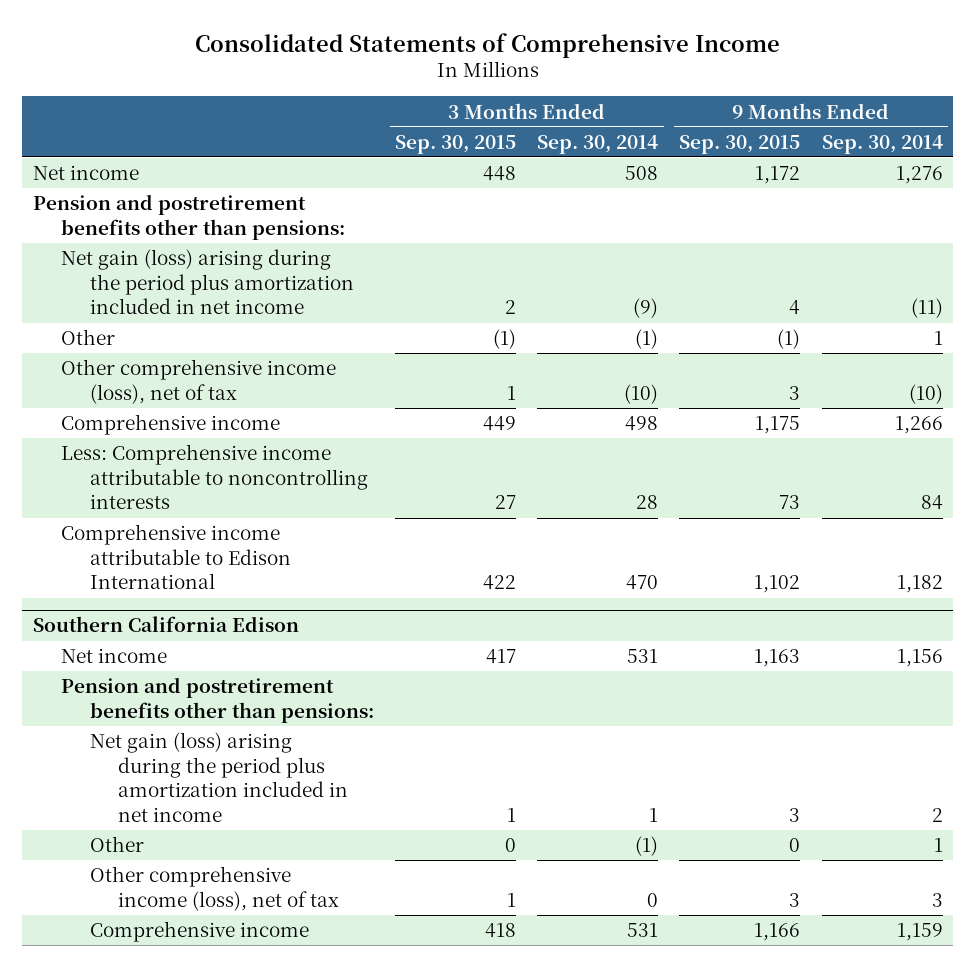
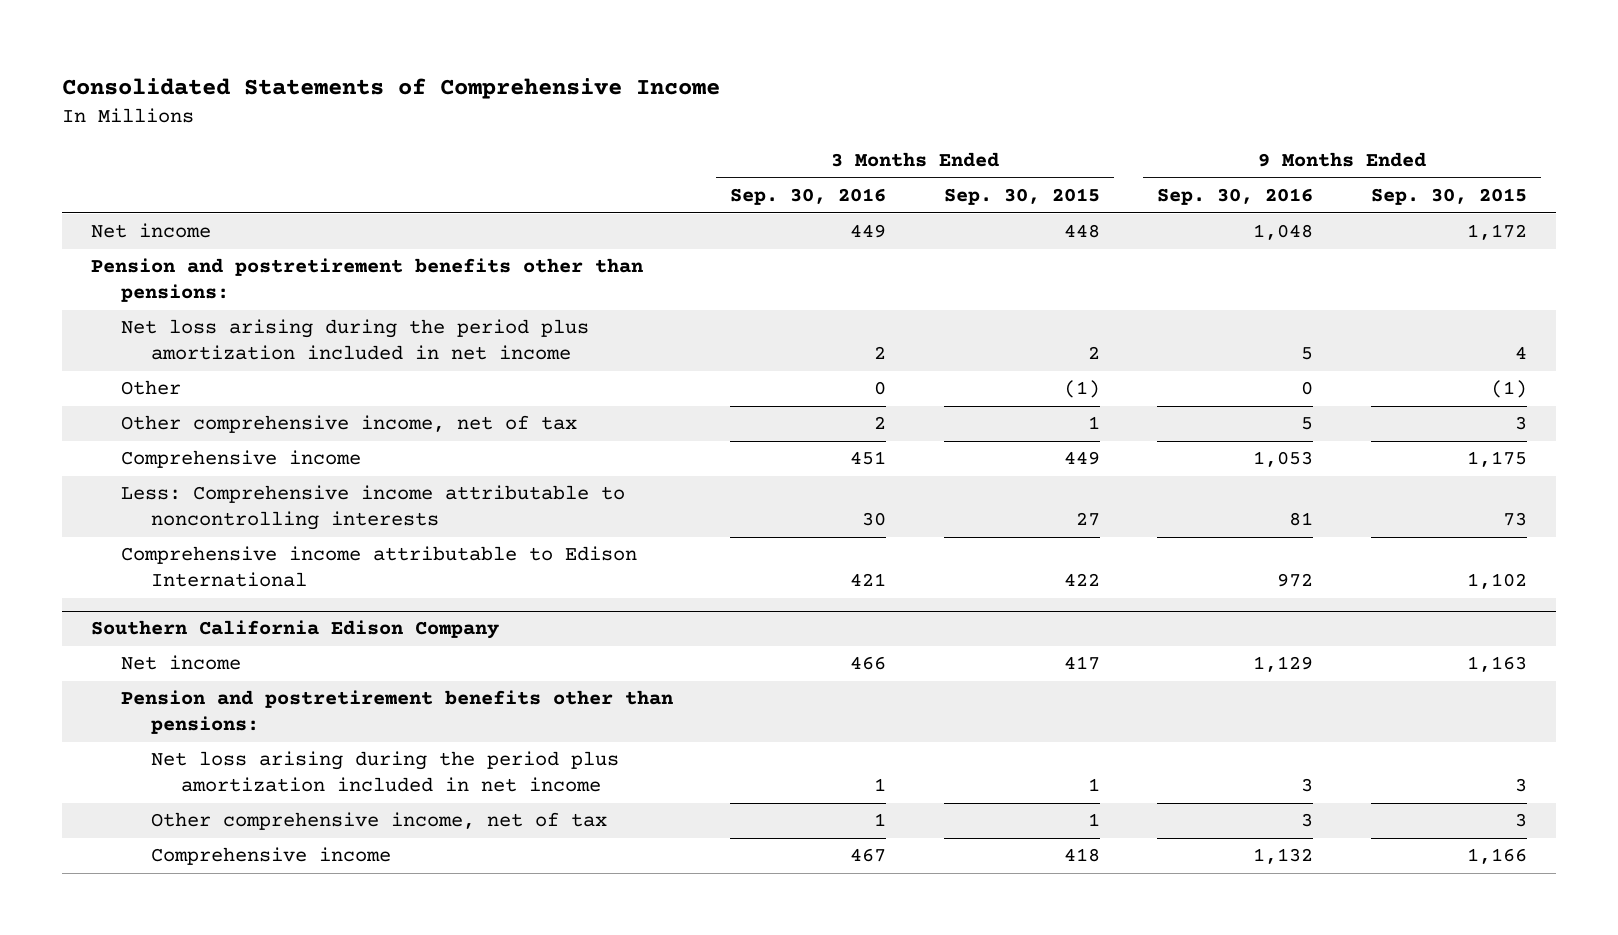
[537,134,659,154] Sep. 30, 2014 -> none
[821,134,943,154] Sep. 30, 2014 -> none
none -> [730,188,887,206] Sep. 30, 2016
none -> [1157,188,1314,206] Sep. 30, 2016
[61,249,354,315] Net gain (loss) arising during the period plus amortization included in net income -> [120,319,589,361] Net loss arising during the period plus amortization included in net income
[61,359,337,404] Other comprehensive income (loss), net of tax -> [120,415,577,434] Other comprehensive income, net of tax
[32,616,299,633] Southern California Edison -> [90,620,499,640] Southern California Edison Company
[89,836,144,853] Other -> none
[89,732,349,823] Net gain (loss) arising during the period plus amortization included in net income -> [150,751,619,793] Net loss arising during the period plus amortization included in net income
[89,866,340,911] Other comprehensive income (loss), net of tax -> [150,812,607,831] Other comprehensive income, net of tax

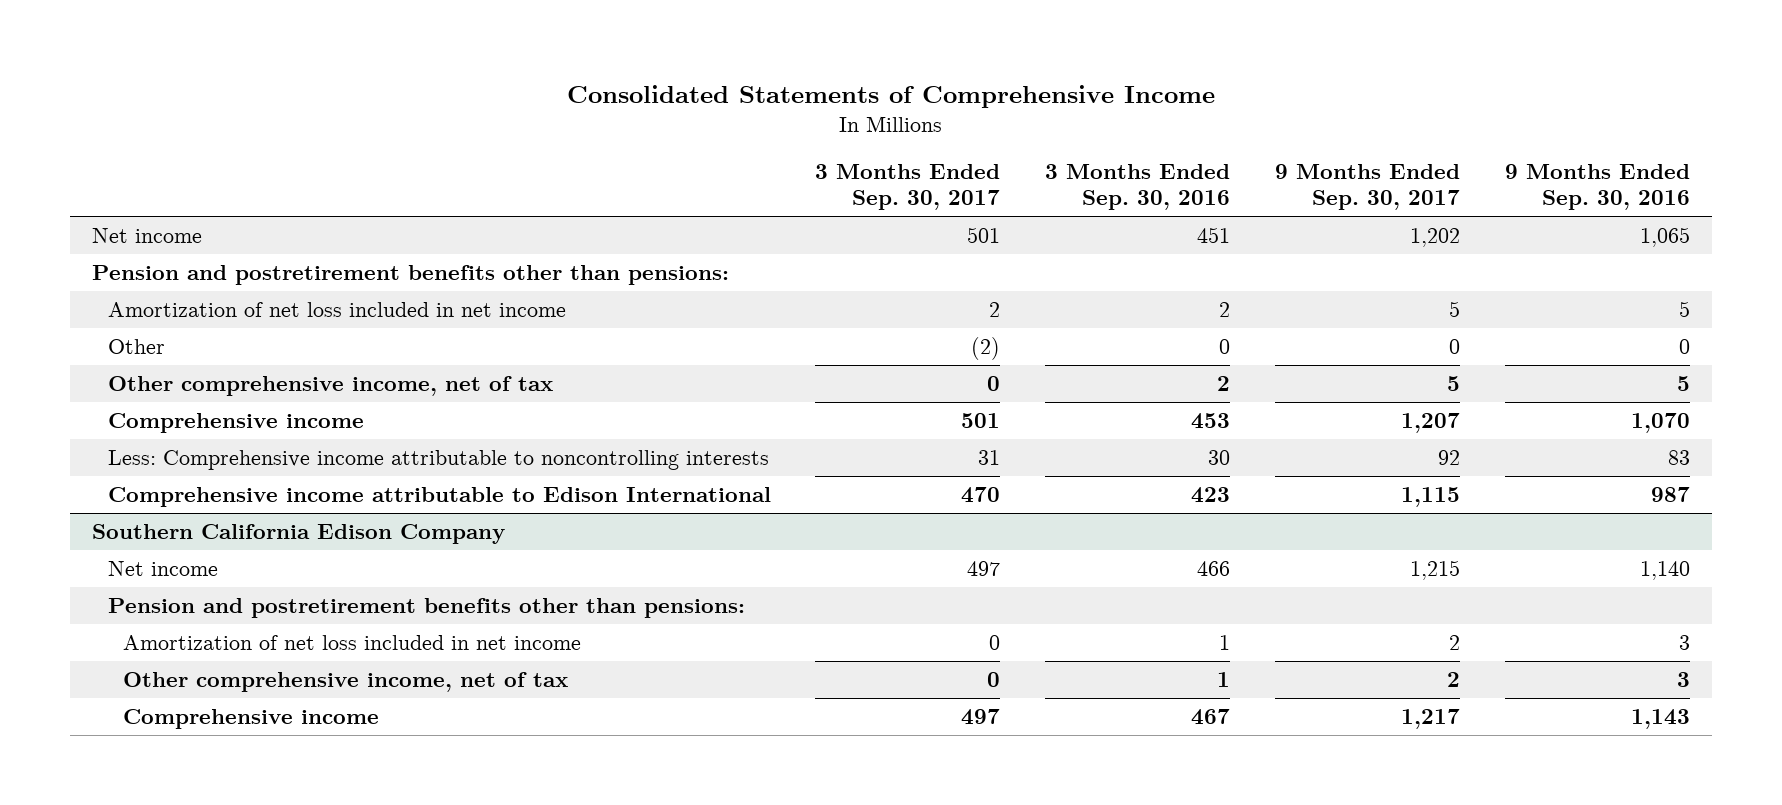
[943,188,1100,206] Sep. 30, 2015 -> none
[1370,188,1527,206] Sep. 30, 2015 -> none
none -> [815,163,1001,211] 3 Months Ended Sep. 30, 2017
none -> [1274,163,1460,211] 9 Months Ended Sep. 30, 2017
[850,224,887,239] 449 -> [1197,226,1231,243] 451
[1253,224,1314,241] 1,048 -> [1639,226,1690,247] 1,065
[120,319,589,361] Net loss arising during the period plus amortization included in net income -> [107,301,566,317] Amortization of net loss included in net income
[850,451,887,466] 451 -> [1191,412,1231,429] 453
[1253,451,1314,468] 1,053 -> [1630,412,1690,433] 1,070
[1289,512,1314,527] 81 -> [1667,449,1690,465] 83
[850,573,887,587] 421 -> [1191,486,1231,503] 423
[1277,573,1314,588] 972 -> [1650,486,1690,502] 987
[1253,656,1314,673] 1,129 -> [1639,560,1690,580] 1,140
[150,751,619,793] Net loss arising during the period plus amortization included in net income -> [123,634,582,650] Amortization of net loss included in net income
[1253,848,1314,865] 1,132 -> [1630,708,1690,729] 1,143

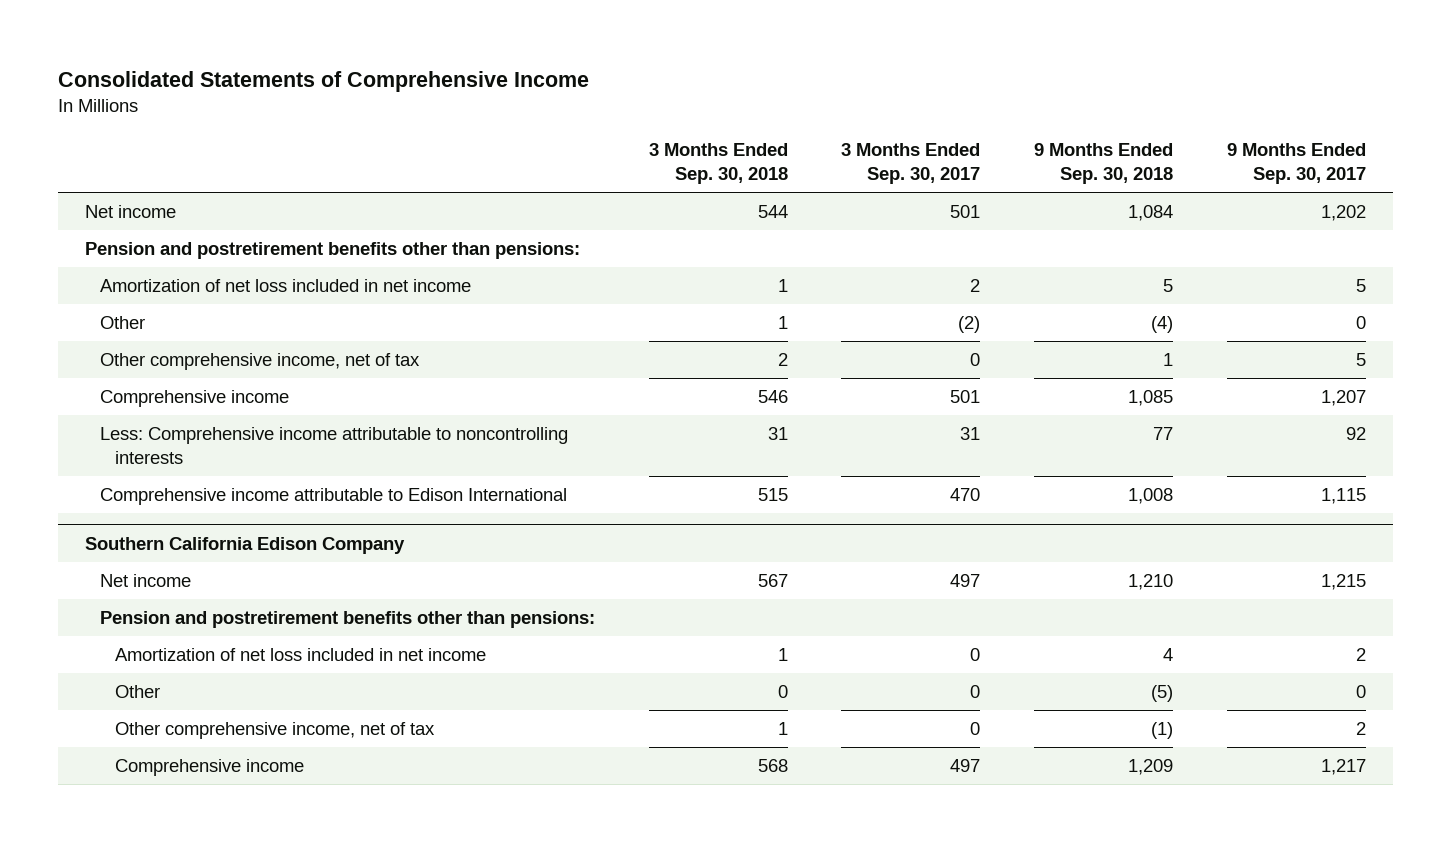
[1045,163,1231,211] 3 Months Ended Sep. 30, 2016 -> none
[1504,163,1690,211] 9 Months Ended Sep. 30, 2016 -> none
none -> [648,142,788,184] 3 Months Ended Sep. 30, 2018
none -> [1034,142,1174,184] 9 Months Ended Sep. 30, 2018
none -> [114,685,160,699] Other

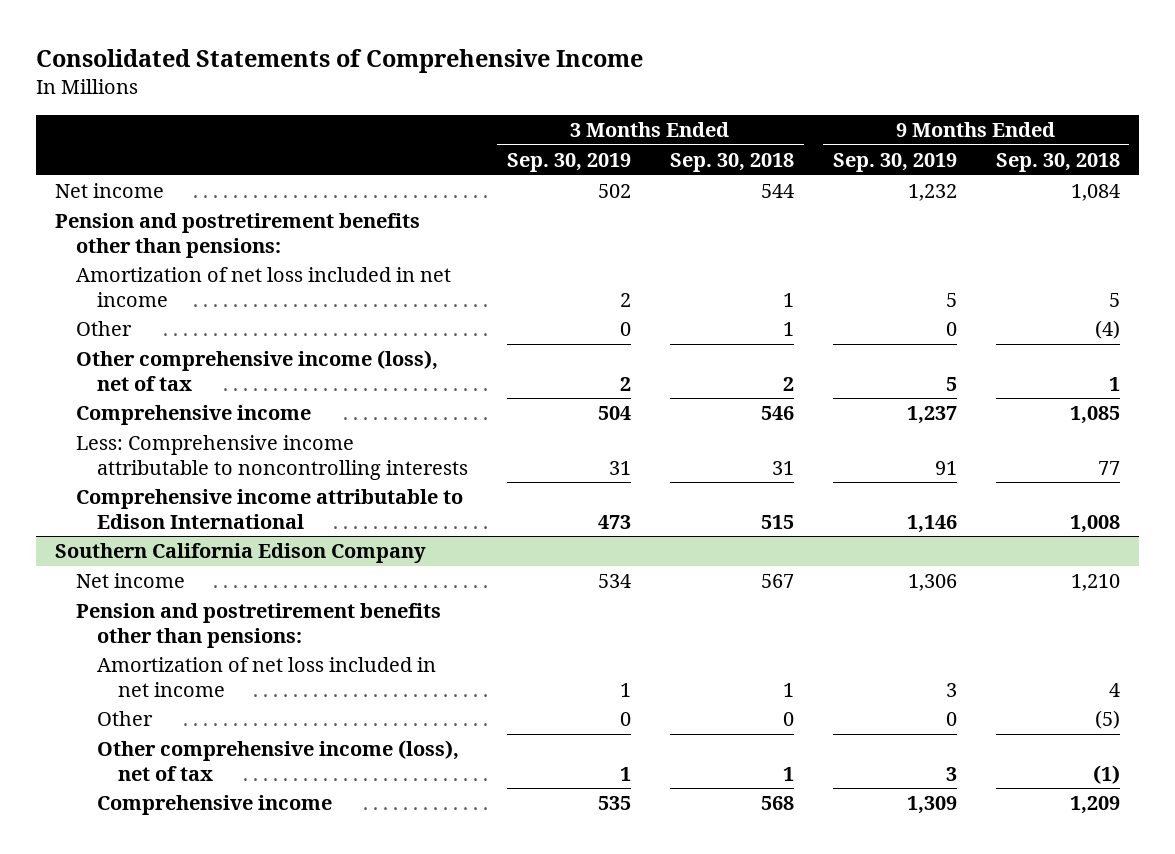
[841,142,981,184] 3 Months Ended Sep. 30, 2017 -> none
[1226,142,1366,184] 9 Months Ended Sep. 30, 2017 -> none
none -> [507,153,632,173] Sep. 30, 2019
none -> [832,153,957,173] Sep. 30, 2019
[99,353,420,371] Other comprehensive income, net of tax -> [76,350,439,391] Other comprehensive income (loss), net of tax
[114,722,435,740] Other comprehensive income, net of tax -> [97,740,460,781] Other comprehensive income (loss), net of tax

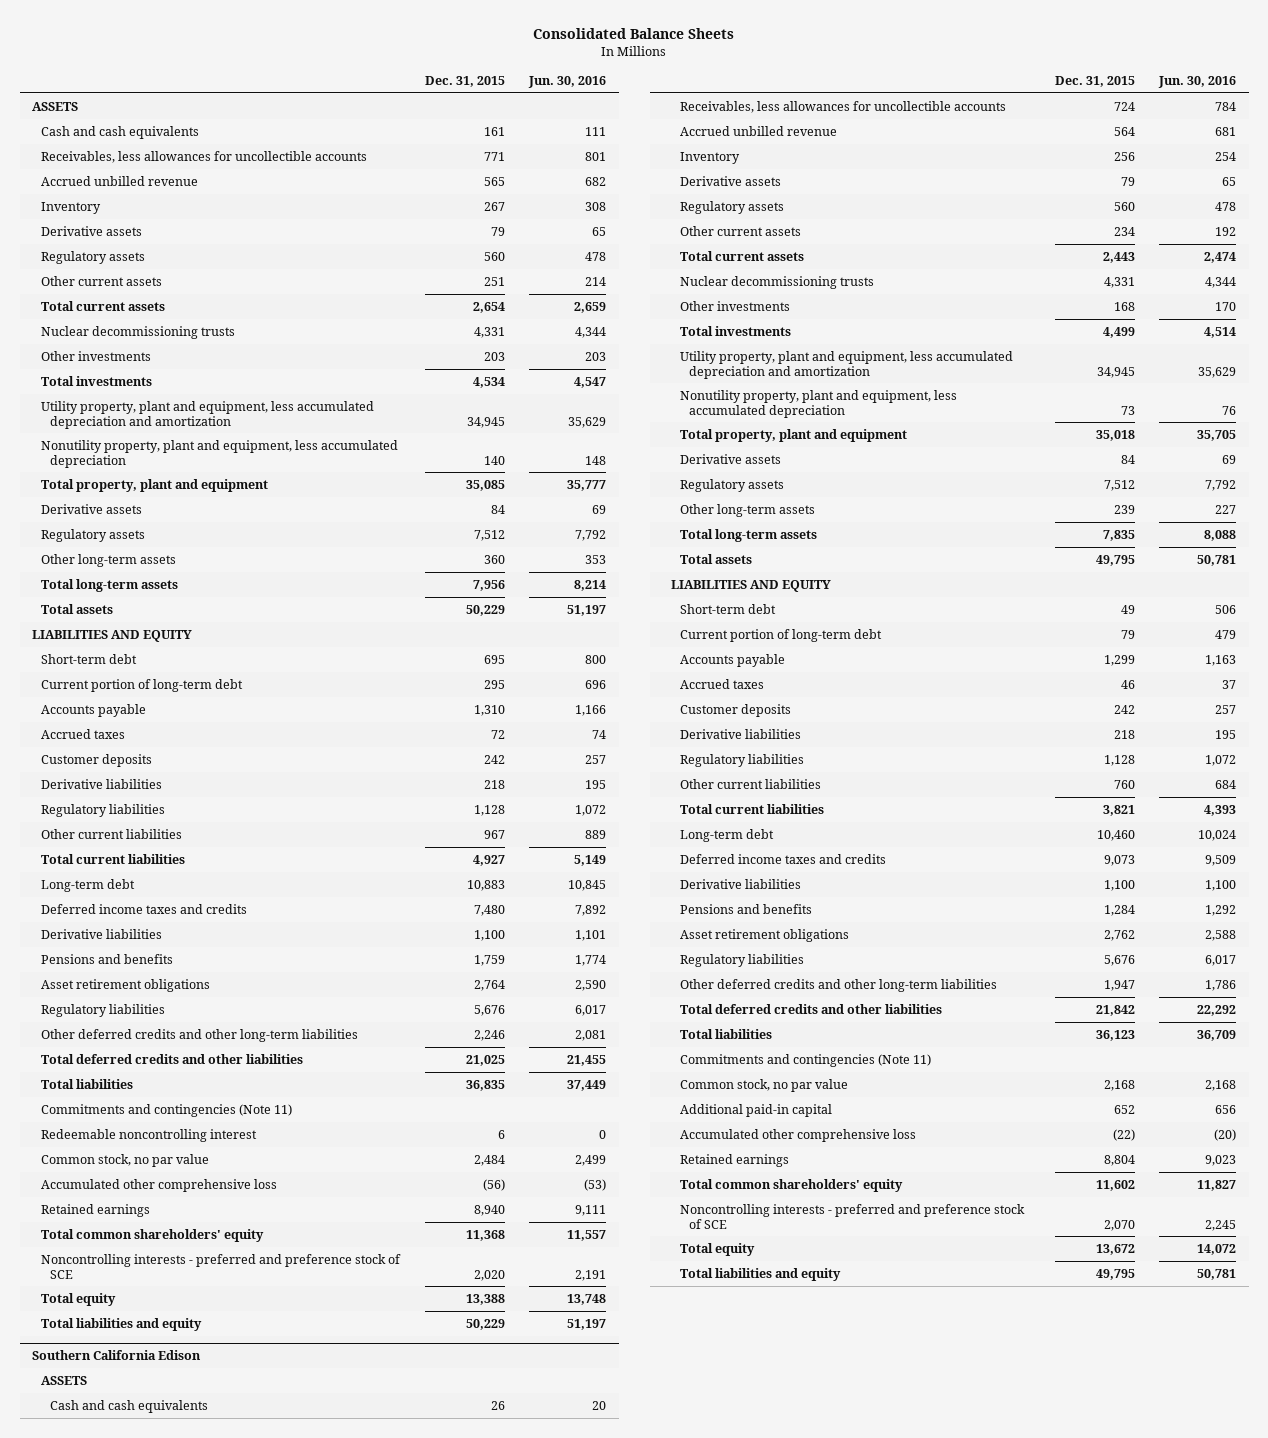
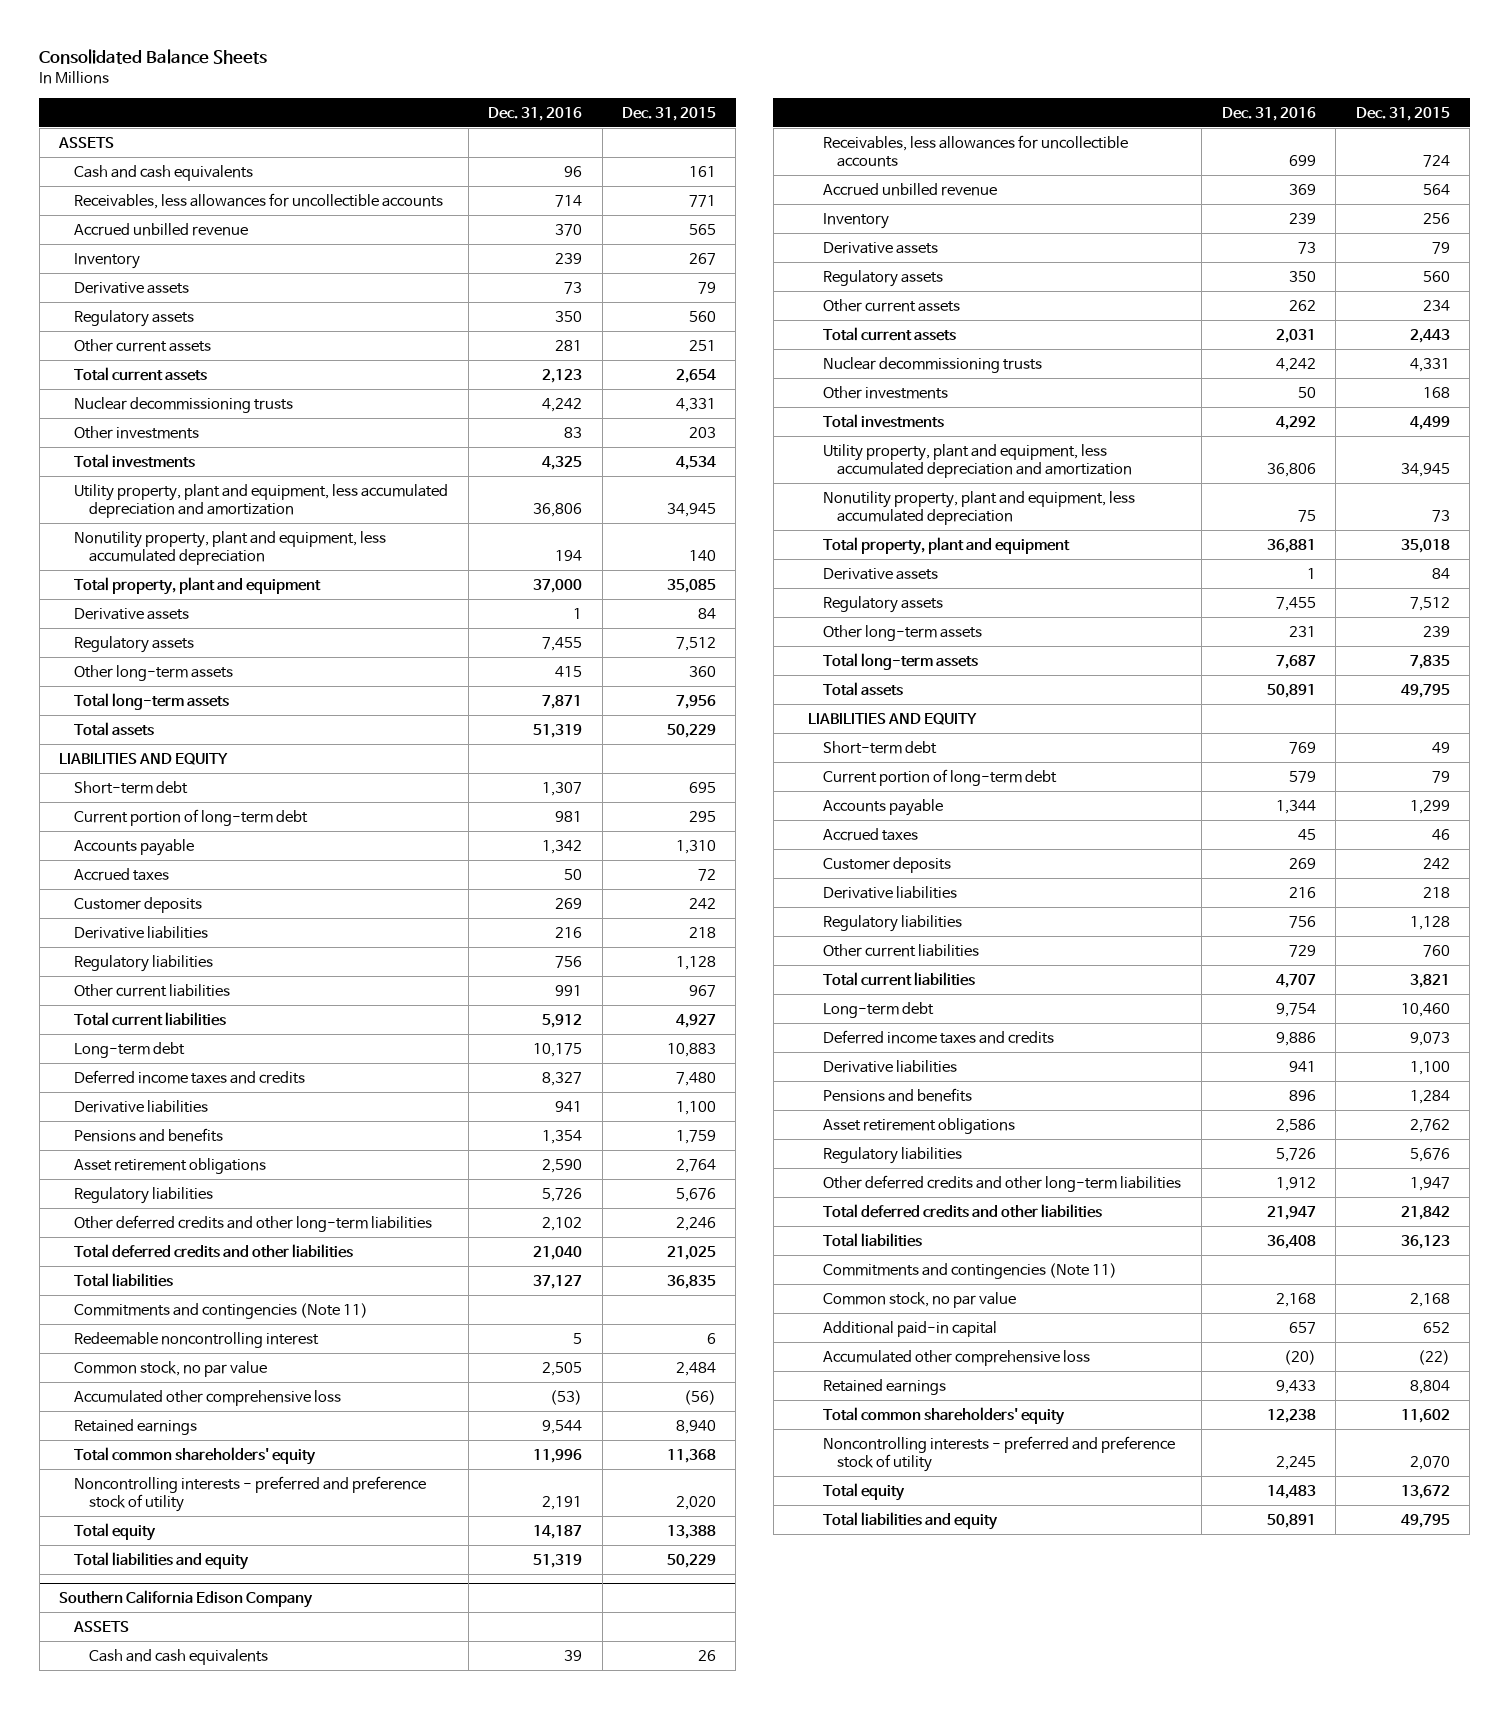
[528,75,607,88] Jun. 30, 2016 -> none
none -> [488,106,583,121] Dec. 31, 2016
[41,1253,402,1279] Noncontrolling interests - preferred and preference stock of SCE -> [74,1475,427,1512] Noncontrolling interests - preferred and preference stock of utility
[32,1350,202,1361] Southern California Edison -> [59,1589,314,1608] Southern California Edison Company
[680,1203,1026,1229] Noncontrolling interests - preferred and preference stock of SCE -> [822,1435,1175,1472] Noncontrolling interests - preferred and preference stock of utility

